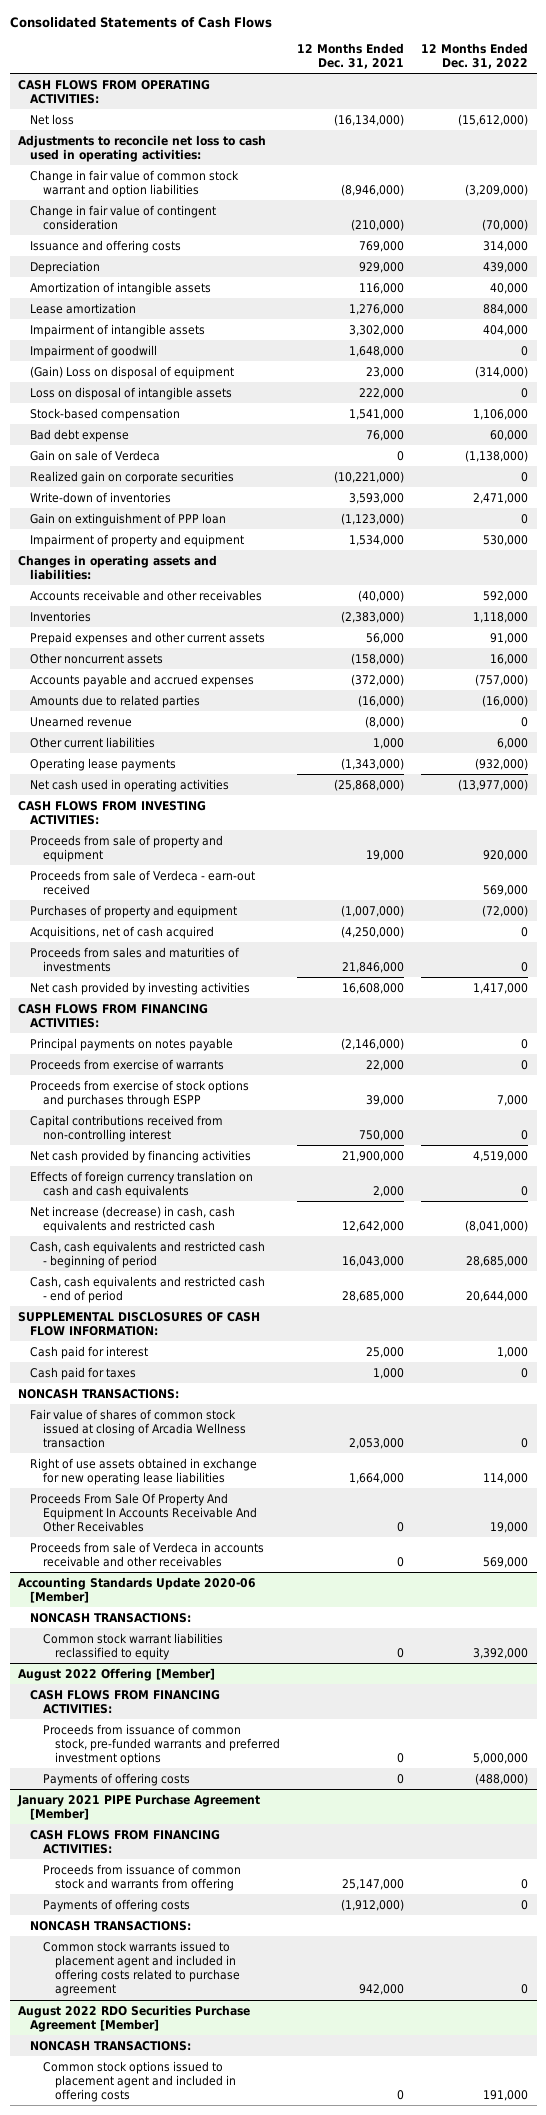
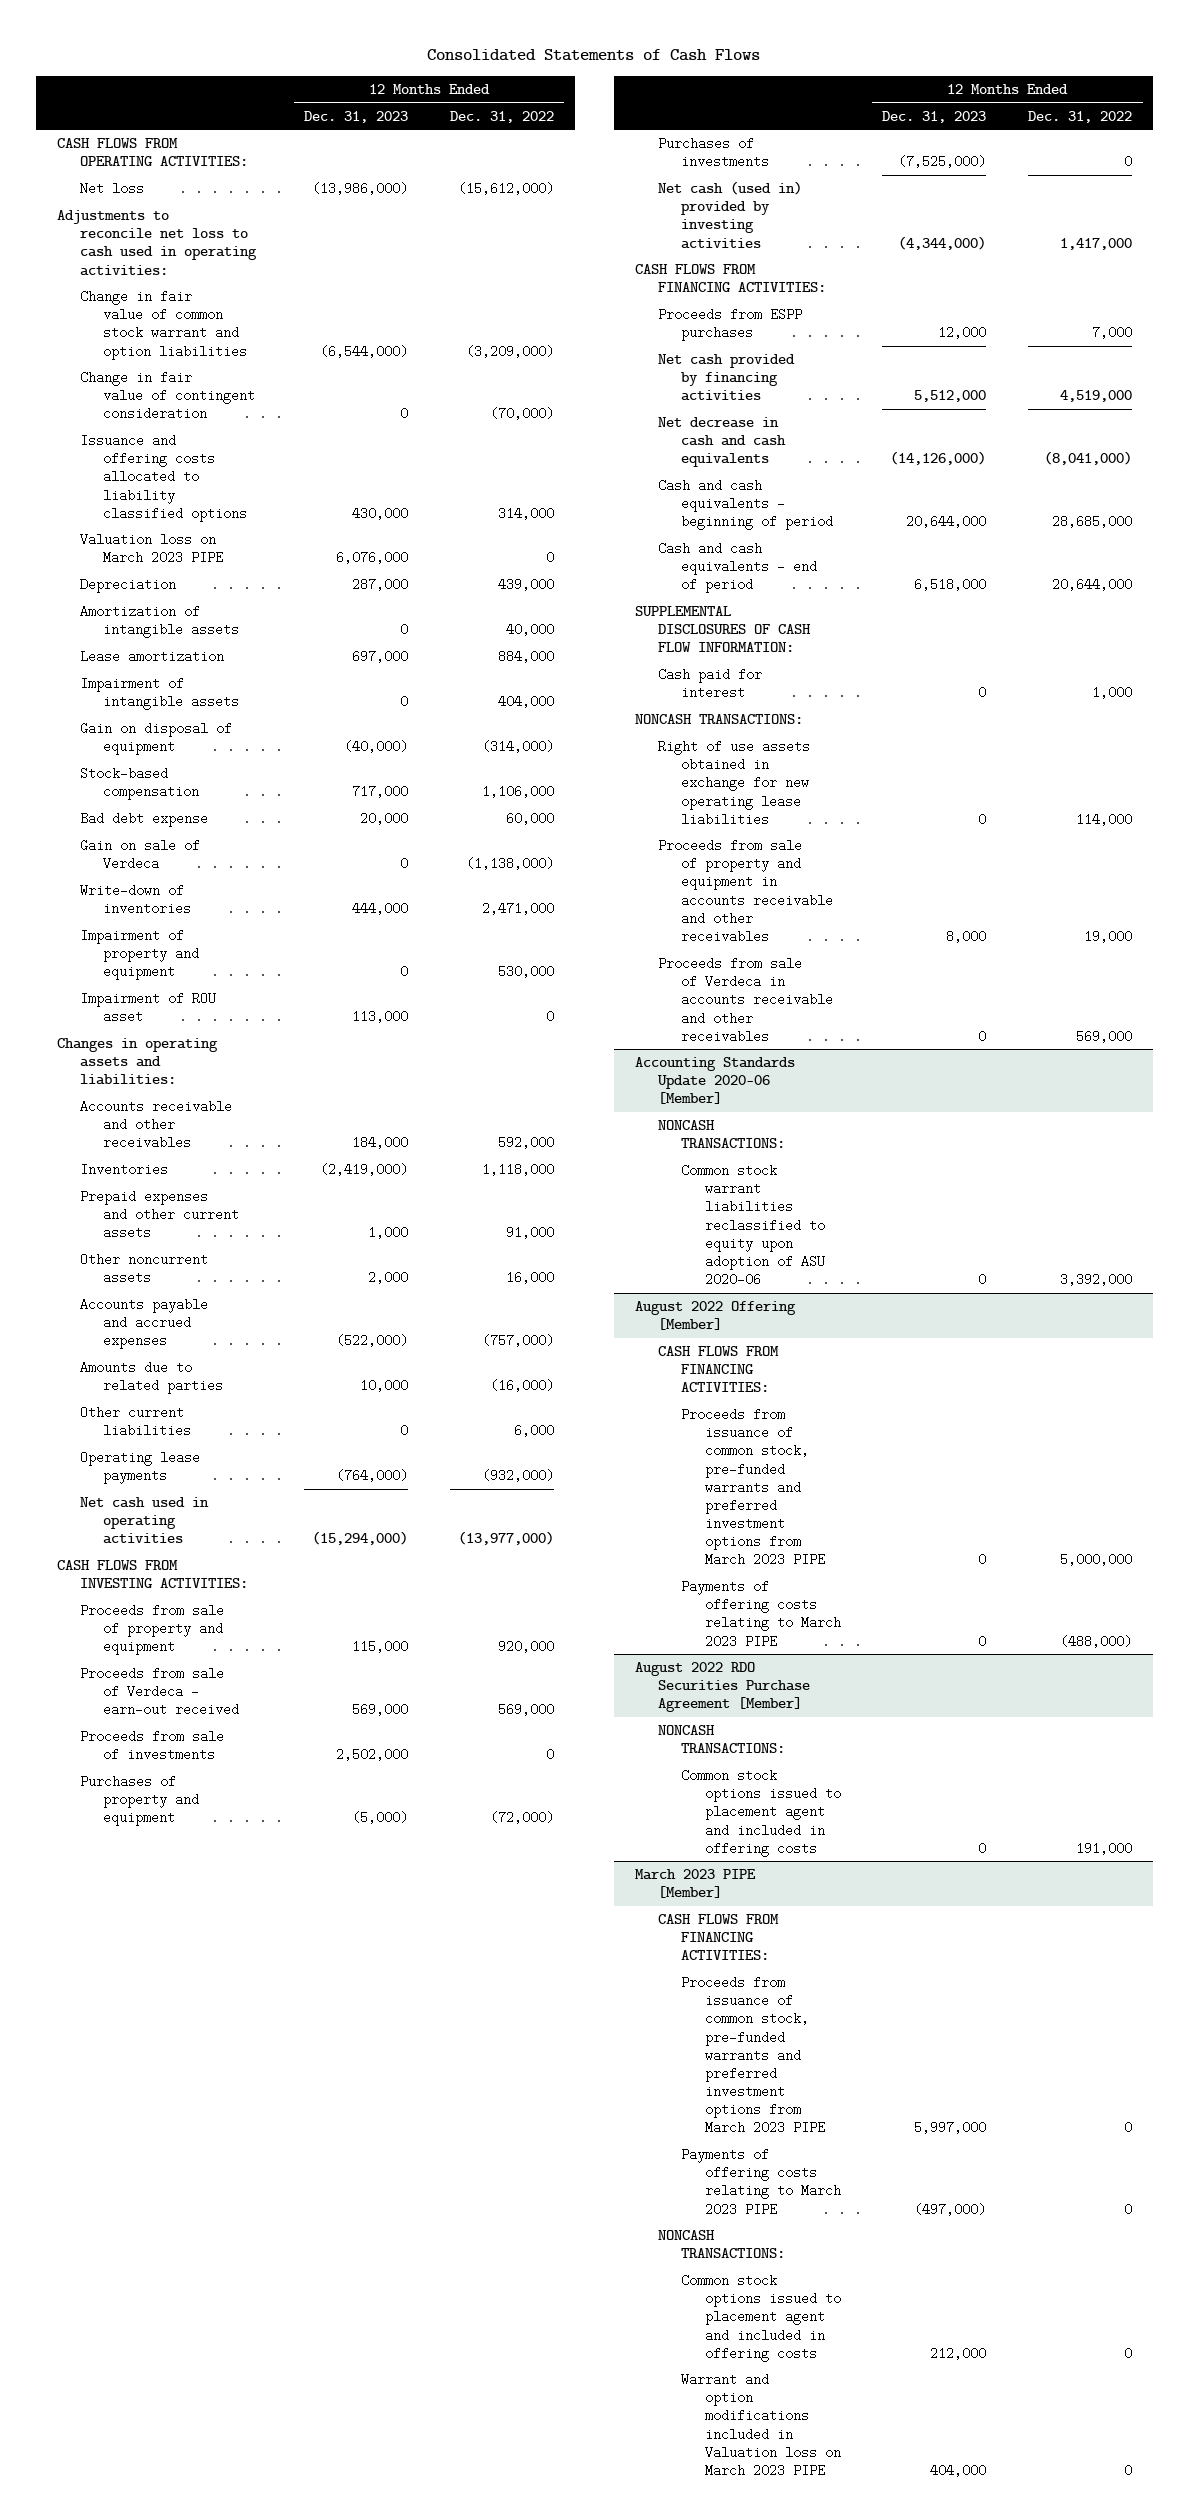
[296,42,404,70] 12 Months Ended Dec. 31, 2021 -> none
none -> [304,110,409,123] Dec. 31, 2023
[30,239,182,253] Issuance and offering costs -> [79,434,248,522] Issuance and offering costs allocated to liability classified options
none -> [79,533,224,565] Valuation loss on March 2023 PIPE
[30,344,158,358] Impairment of goodwill -> none
[30,386,233,400] Loss on disposal of intangible assets -> none
[30,365,235,379] (Gain) Loss on disposal of equipment -> [79,722,232,756] Gain on disposal of equipment
[30,470,235,484] Realized gain on corporate securities -> none
[30,512,227,526] Gain on extinguishment of PPP loan -> none
none -> [79,992,216,1024] Impairment of ROU asset
[30,715,133,727] Unearned revenue -> none
none -> [79,1730,224,1762] Proceeds from sale of investments
[30,925,215,939] Acquisitions, net of cash acquired -> none
[30,946,241,972] Proceeds from sales and maturities of investments -> none
none -> [658,137,770,169] Purchases of investments
[30,981,251,995] Net cash provided by investing activities -> [658,181,803,249] Net cash (used in) provided by investing activities
[30,1037,234,1051] Principal payments on notes payable -> none
[30,1058,225,1070] Proceeds from exercise of warrants -> none
[30,1079,250,1107] Proceeds from exercise of stock options and purchases through ESPP -> none
[30,1114,224,1142] Capital contributions received from non-controlling interest -> none
none -> [658,308,803,342] Proceeds from ESPP purchases
[30,1170,254,1198] Effects of foreign currency translation on cash and cash equivalents -> none
[30,1205,236,1233] Net increase (decrease) in cash, cash equivalents and restricted cash -> [658,417,787,468] Net decrease in cash and cash equivalents
[30,1240,266,1268] Cash, cash equivalents and restricted cash - beginning of period -> [658,479,834,531] Cash and cash equivalents - beginning of period
[30,1275,266,1303] Cash, cash equivalents and restricted cash - end of period -> [658,542,818,594] Cash and cash equivalents - end of period
[30,1366,137,1380] Cash paid for taxes -> none
[30,1408,246,1449] Fair value of shares of common stock issued at closing of Arcadia Wellness transaction -> none
[30,1492,257,1533] Proceeds From Sale Of Property And Equipment In Accounts Receivable And Other Receivables -> [658,839,834,943] Proceeds from sale of property and equipment in accounts receivable and other receivables
[42,1632,223,1660] Common stock warrant liabilities reclassified to equity -> [681,1164,825,1287] Common stock warrant liabilities reclassified to equity upon adoption of ASU 2020-06
[17,1793,261,1820] January 2021 PIPE Purchase Agreement [Member] -> none
[30,1829,221,1854] CASH FLOWS FROM FINANCING ACTIVITIES: -> none
[42,1863,241,1891] Proceeds from issuance of common stock and warrants from offering -> none
[42,1898,190,1912] Payments of offering costs -> none
[30,1920,192,1931] NONCASH TRANSACTIONS: -> none
[42,1940,240,1997] Common stock warrants issued to placement agent and included in offering costs related to purchase agreement -> none
[42,1723,280,1766] Proceeds from issuance of common stock, pre-funded warrants and preferred investment options -> [681,1408,825,1567] Proceeds from issuance of common stock, pre-funded warrants and preferred investment options from March 2023 PIPE
[42,1772,190,1786] Payments of offering costs -> [681,1580,841,1648] Payments of offering costs relating to March 2023 PIPE
none -> [634,1869,756,1899] March 2023 PIPE [Member]
none -> [658,1914,780,1961] CASH FLOWS FROM FINANCING ACTIVITIES:
none -> [681,1976,825,2135] Proceeds from issuance of common stock, pre-funded warrants and preferred investment options from March 2023 PIPE
none -> [681,2148,841,2216] Payments of offering costs relating to March 2023 PIPE
none -> [658,2230,786,2259] NONCASH TRANSACTIONS:
none -> [681,2274,841,2362] Common stock options issued to placement agent and included in offering costs
none -> [681,2373,841,2477] Warrant and option modifications included in Valuation loss on March 2023 PIPE

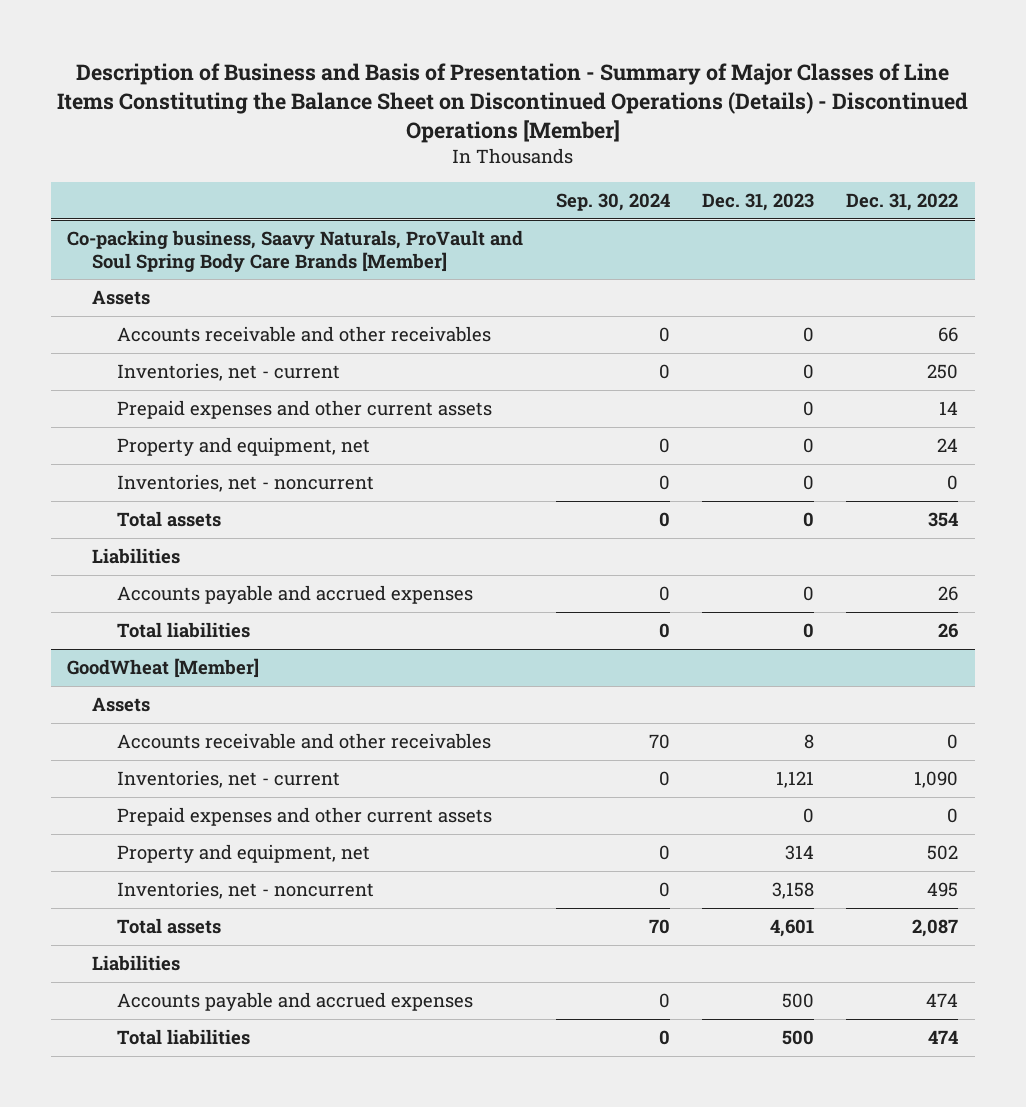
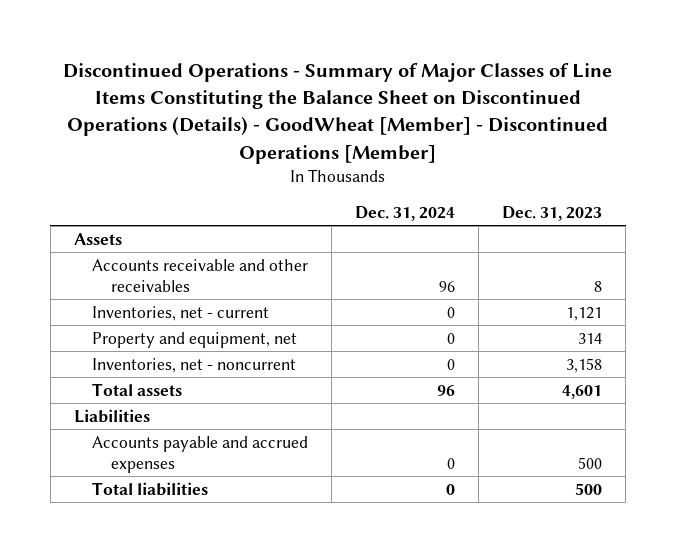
[56,62,968,143] Description of Business and Basis of Presentation - Summary of Major Classes of Line Items Constituting the Balance Sheet on Discontinued Operations (Details) - Discontinued Operations [Member] -> [62,63,612,164] Discontinued Operations - Summary of Major Classes of Line Items Constituting the Balance Sheet on Discontinued Operations (Details) - GoodWheat [Member] - Discontinued Operations [Member]
[555,192,670,211] Sep. 30, 2024 -> none
[846,192,959,211] Dec. 31, 2022 -> none
none -> [355,206,456,222] Dec. 31, 2024
[67,230,524,272] Co-packing business, Saavy Naturals, ProVault and Soul Spring Body Care Brands [Member] -> none
[116,326,491,343] Accounts receivable and other receivables -> none
[116,363,340,382] Inventories, net - current -> none
[116,400,492,420] Prepaid expenses and other current assets -> none
[116,437,370,457] Property and equipment, net -> none
[116,474,374,493] Inventories, net - noncurrent -> none
[116,511,221,528] Total assets -> none
[92,548,181,565] Liabilities -> none
[116,585,473,605] Accounts payable and accrued expenses -> none
[116,622,250,639] Total liabilities -> none
[67,658,260,679] GoodWheat [Member] -> none
[92,697,151,713] Assets -> none
[116,807,492,827] Prepaid expenses and other current assets -> none

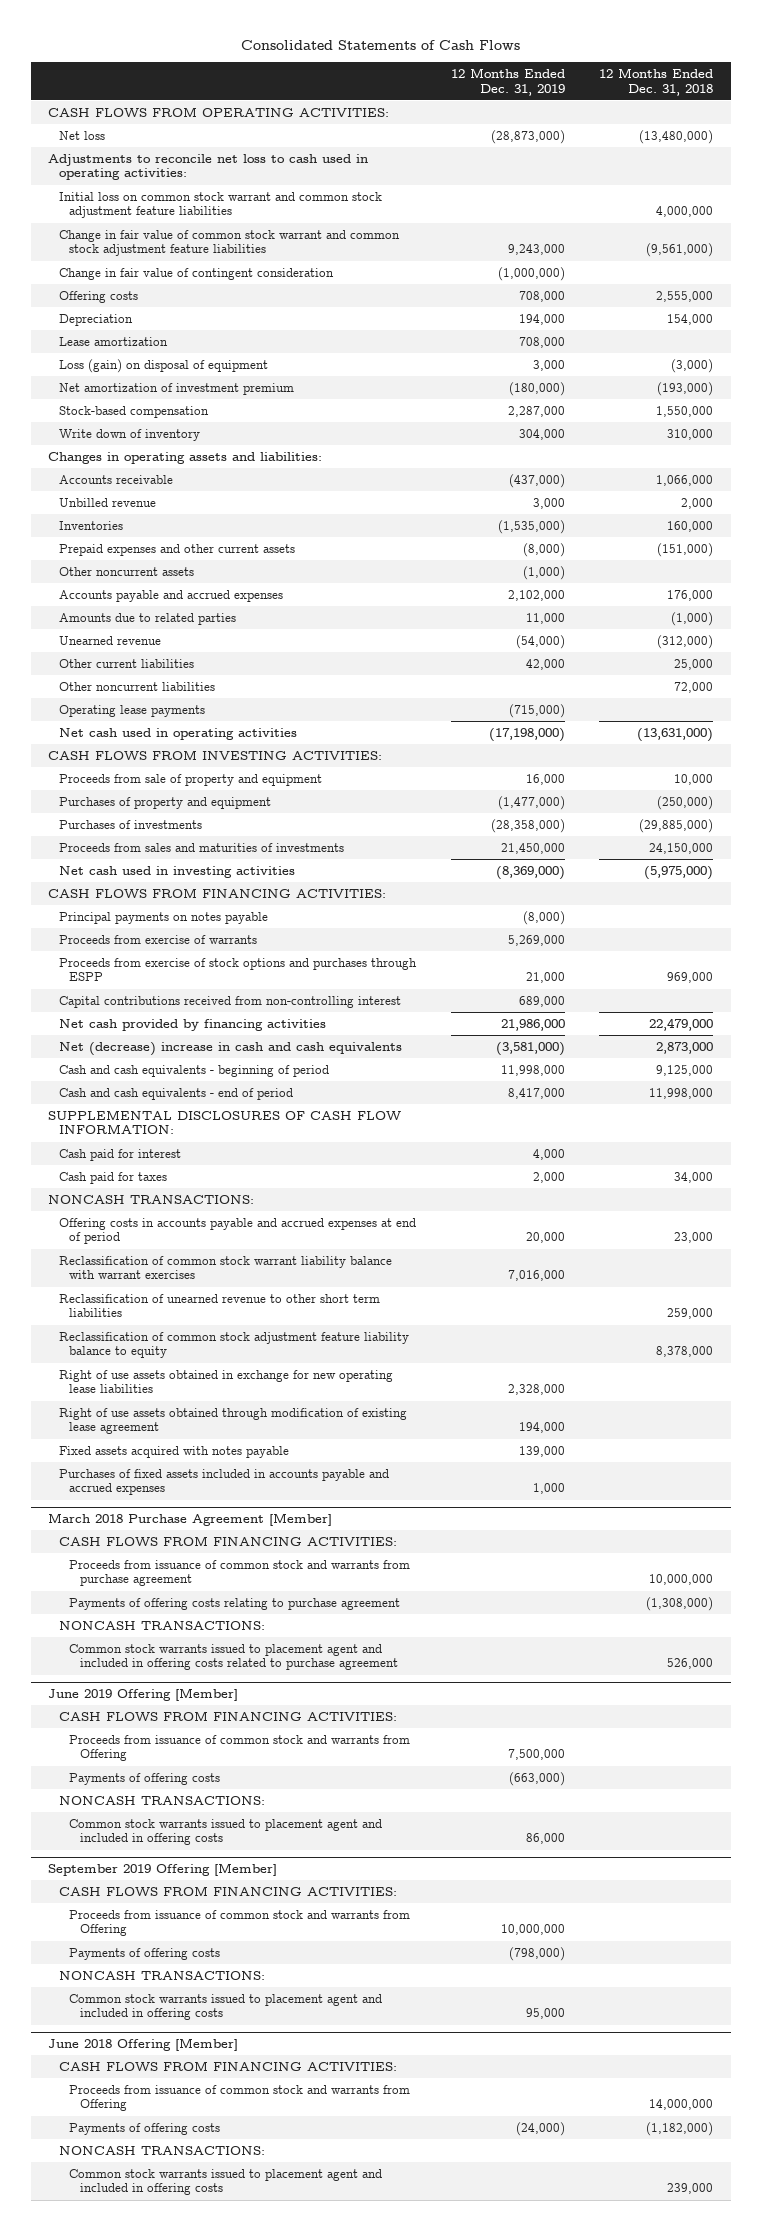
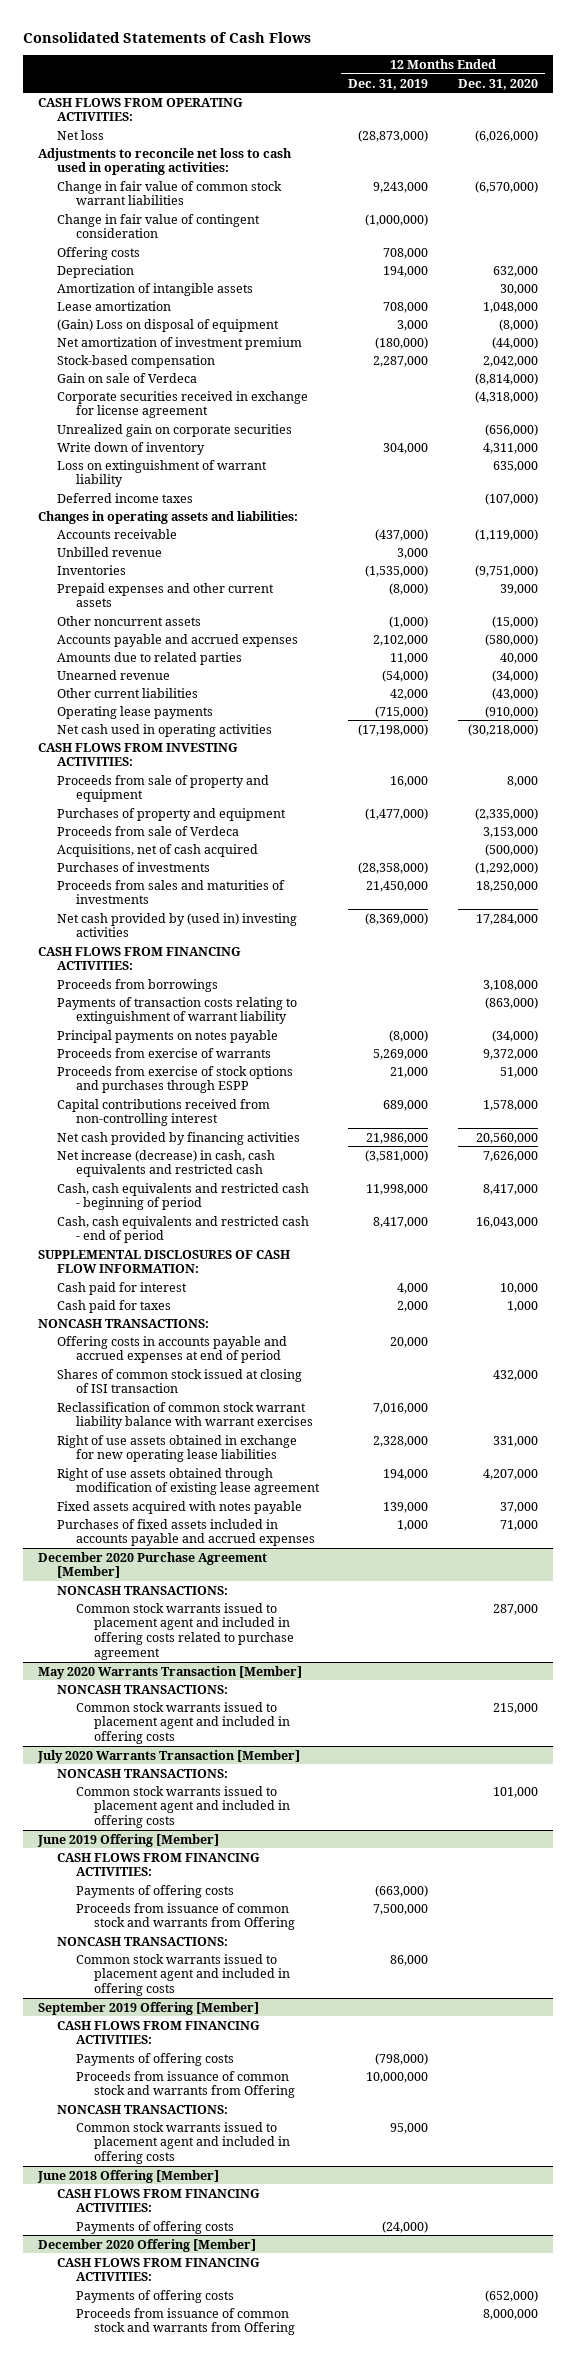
[599,67,714,96] 12 Months Ended Dec. 31, 2018 -> none
none -> [457,78,538,90] Dec. 31, 2020
[58,191,382,219] Initial loss on common stock warrant and common stock adjustment feature liabilities -> none
[58,229,400,257] Change in fair value of common stock warrant and common stock adjustment feature liabilities -> [56,180,282,206] Change in fair value of common stock warrant liabilities
none -> [56,282,253,296] Amortization of intangible assets
[58,358,268,373] Loss (gain) on disposal of equipment -> [56,318,279,332] (Gain) Loss on disposal of equipment
none -> [56,372,197,383] Gain on sale of Verdeca
none -> [56,390,308,419] Corporate securities received in exchange for license agreement
none -> [56,423,292,437] Unrealized gain on corporate securities
none -> [56,459,267,488] Loss on extinguishment of warrant liability
none -> [56,492,193,503] Deferred income taxes
[58,681,215,691] Other noncurrent liabilities -> none
none -> [56,825,239,836] Proceeds from sale of Verdeca
none -> [56,843,258,857] Acquisitions, net of cash acquired
[58,865,295,878] Net cash used in investing activities -> [56,912,297,938] Net cash provided by (used in) investing activities
none -> [56,978,218,992] Proceeds from borrowings
none -> [56,996,297,1025] Payments of transaction costs relating to extinguishment of warrant liability
[58,1041,402,1056] Net (decrease) increase in cash and cash equivalents -> [56,1149,275,1178] Net increase (decrease) in cash, cash equivalents and restricted cash
[58,1064,329,1077] Cash and cash equivalents - beginning of period -> [56,1182,309,1211] Cash, cash equivalents and restricted cash - beginning of period
[58,1087,293,1100] Cash and cash equivalents - end of period -> [56,1215,309,1244] Cash, cash equivalents and restricted cash - end of period
none -> [56,1368,302,1394] Shares of common stock issued at closing of ISI transaction
[58,1293,380,1318] Reclassification of unearned revenue to other short term liabilities -> none
[58,1331,409,1359] Reclassification of common stock adjustment feature liability balance to equity -> none
[48,1513,333,1527] March 2018 Purchase Agreement [Member] -> none
[58,1535,397,1546] CASH FLOWS FROM FINANCING ACTIVITIES: -> none
[69,1559,411,1587] Proceeds from issuance of common stock and warrants from purchase agreement -> none
[69,1597,401,1610] Payments of offering costs relating to purchase agreement -> none
none -> [38,1551,268,1579] December 2020 Purchase Agreement [Member]
none -> [38,1665,303,1679] May 2020 Warrants Transaction [Member]
none -> [56,1684,228,1694] NONCASH TRANSACTIONS:
none -> [75,1701,291,1745] Common stock warrants issued to placement agent and included in offering costs
none -> [37,1749,301,1763] July 2020 Warrants Transaction [Member]
none -> [56,1768,228,1778] NONCASH TRANSACTIONS:
none -> [75,1785,291,1829] Common stock warrants issued to placement agent and included in offering costs
[69,1734,411,1762] Proceeds from issuance of common stock and warrants from Offering -> [75,1902,296,1931] Proceeds from issuance of common stock and warrants from Offering
[69,1909,411,1937] Proceeds from issuance of common stock and warrants from Offering -> [75,2070,296,2099] Proceeds from issuance of common stock and warrants from Offering
[69,2084,411,2112] Proceeds from issuance of common stock and warrants from Offering -> none
[58,2145,265,2155] NONCASH TRANSACTIONS: -> none
[69,2168,383,2196] Common stock warrants issued to placement agent and included in offering costs -> none
none -> [38,2238,257,2252] December 2020 Offering [Member]
none -> [56,2257,260,2282] CASH FLOWS FROM FINANCING ACTIVITIES:
none -> [75,2289,234,2303] Payments of offering costs
none -> [75,2307,296,2336] Proceeds from issuance of common stock and warrants from Offering

